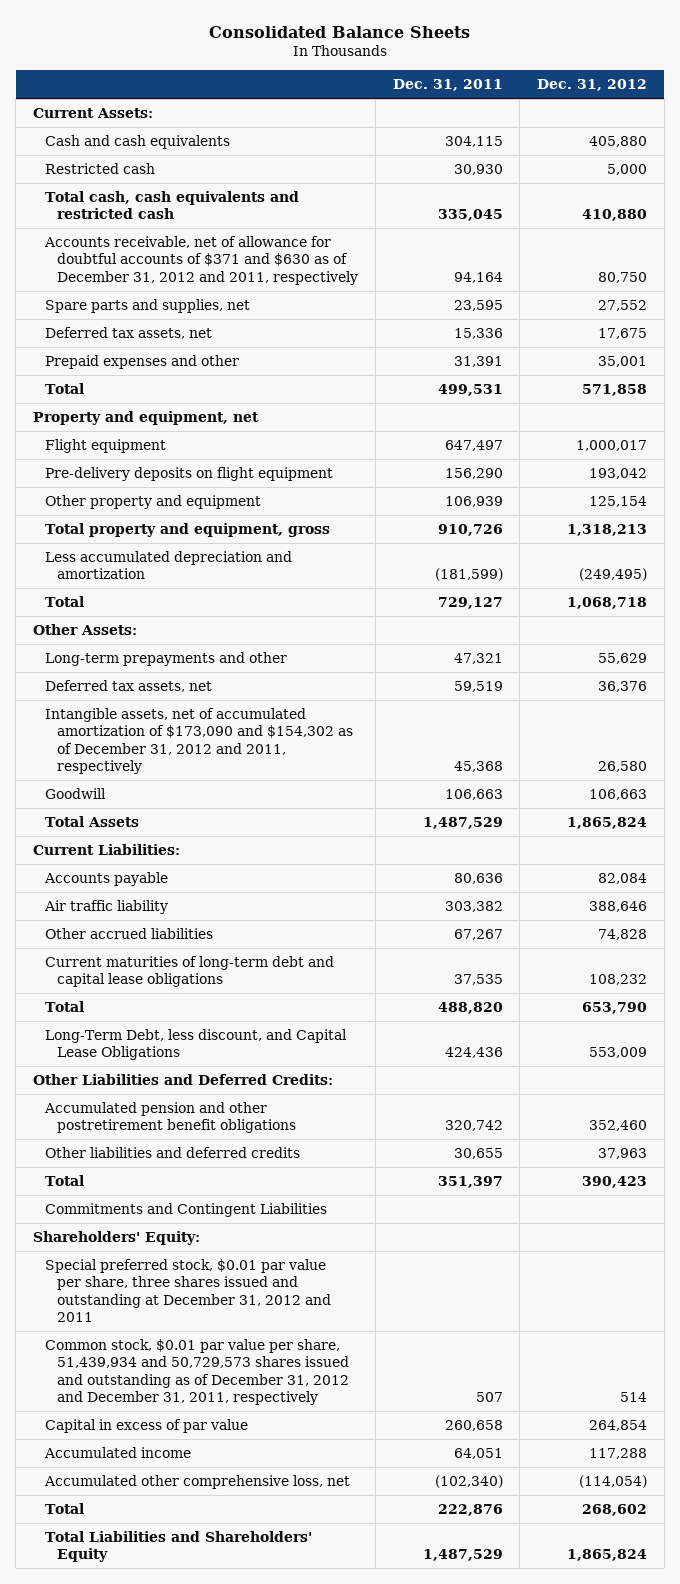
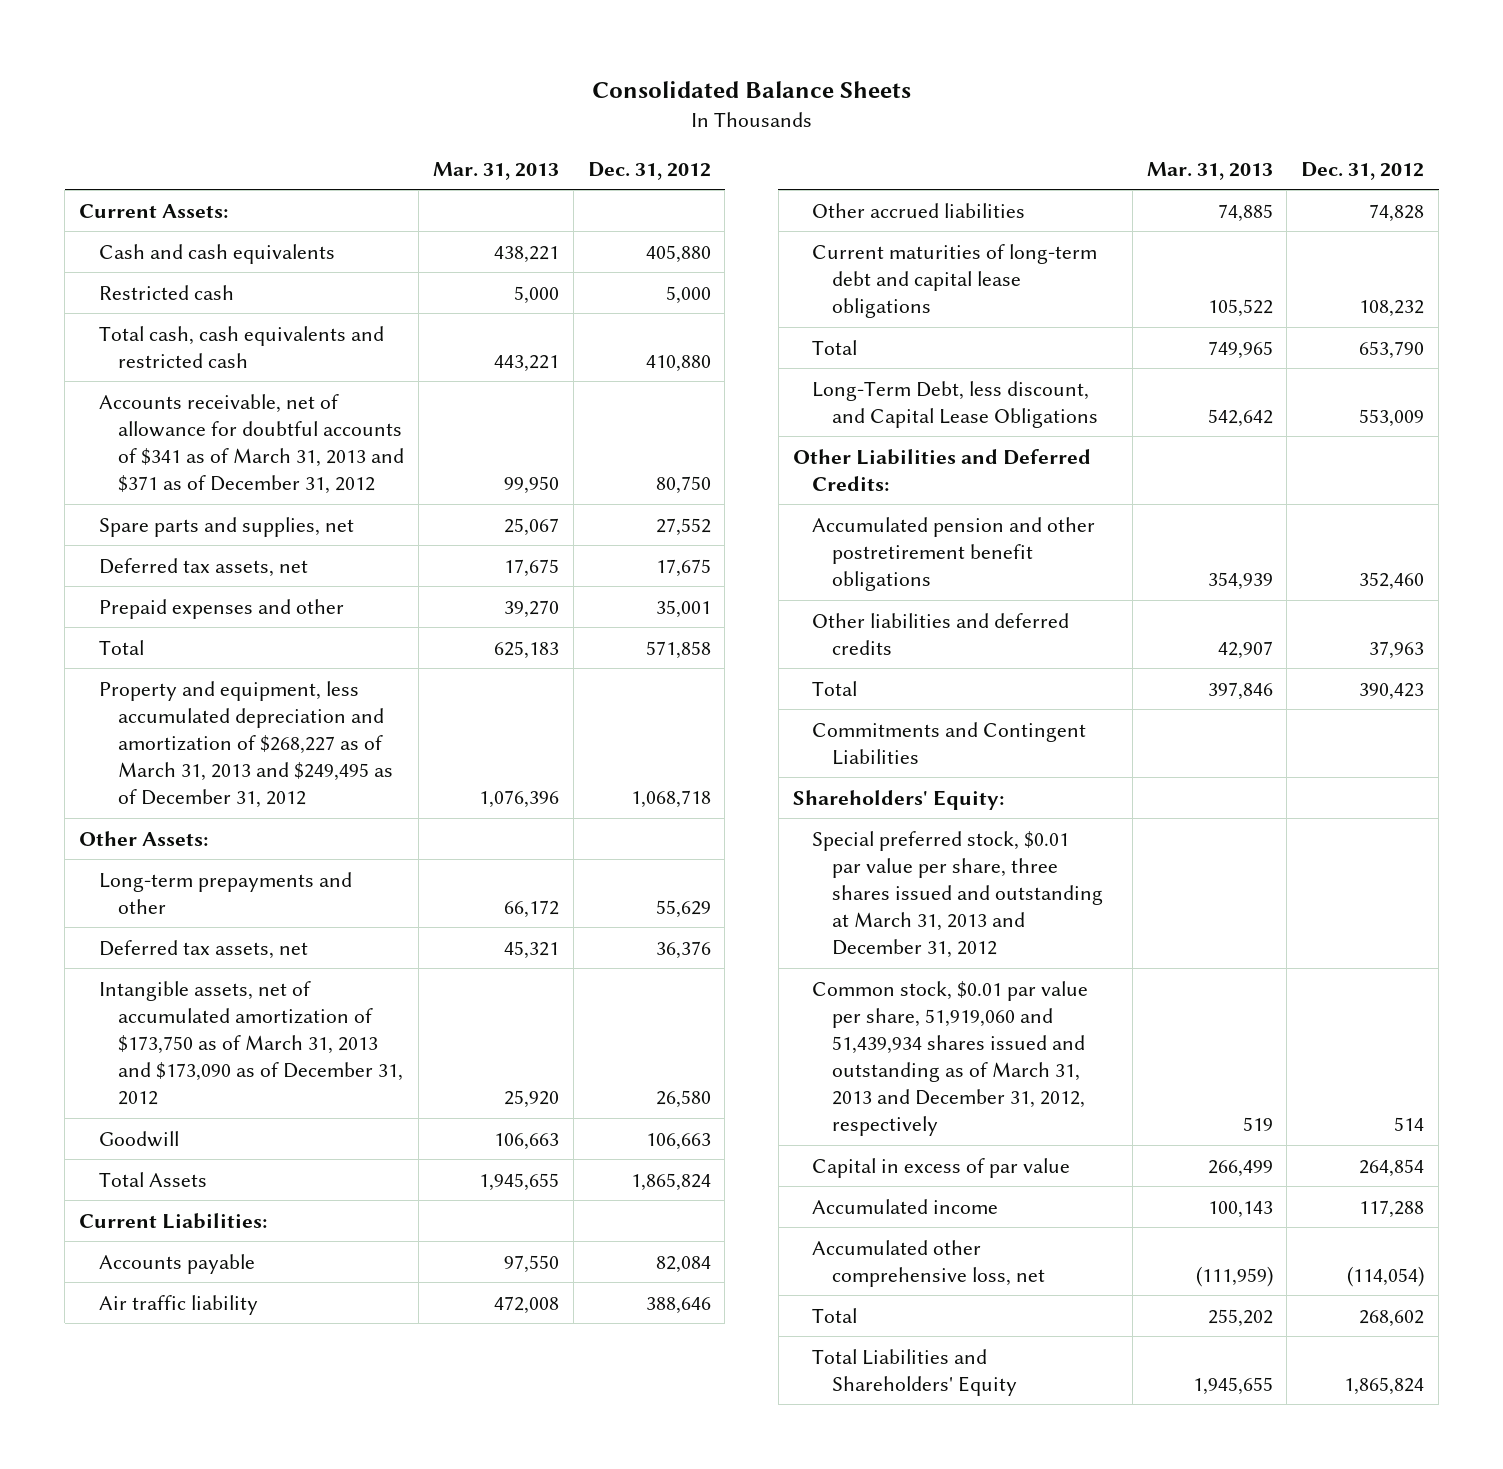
[392,79,503,92] Dec. 31, 2011 -> none
none -> [432,161,559,180] Mar. 31, 2013
[44,236,359,285] Accounts receivable, net of allowance for doubtful accounts of $371 and $630 as of December 31, 2012 and 2011, respectively -> [98,393,404,495] Accounts receivable, net of allowance for doubtful accounts of $341 as of March 31, 2013 and $371 as of December 31, 2012
[33,411,260,426] Property and equipment, net -> none
[45,439,167,454] Flight equipment -> none
[45,467,334,482] Pre-delivery deposits on flight equipment -> none
[45,495,262,510] Other property and equipment -> none
[45,523,331,538] Total property and equipment, gross -> none
[45,551,293,580] Less accumulated depreciation and amortization -> none
[45,596,85,608] Total -> [98,680,393,809] Property and equipment, less accumulated depreciation and amortization of $268,227 as of March 31, 2013 and $249,495 as of December 31, 2012
[45,708,354,774] Intangible assets, net of accumulated amortization of $173,090 and $154,302 as of December 31, 2012 and 2011, respectively -> [98,980,403,1106] Intangible assets, net of accumulated amortization of $173,750 as of March 31, 2013 and $173,090 as of December 31, 2012
[45,1259,332,1322] Special preferred stock, $0.01 par value per share, three shares issued and outstanding at December 31, 2012 and 2011 -> [812,830,1103,959] Special preferred stock, $0.01 par value per share, three shares issued and outstanding at March 31, 2013 and December 31, 2012
[45,1339,350,1405] Common stock, $0.01 par value per share, 51,439,934 and 50,729,573 shares issued and outstanding as of December 31, 2012 and December 31, 2011, respectively -> [812,980,1089,1137] Common stock, $0.01 par value per share, 51,919,060 and 51,439,934 shares issued and outstanding as of March 31, 2013 and December 31, 2012, respectively

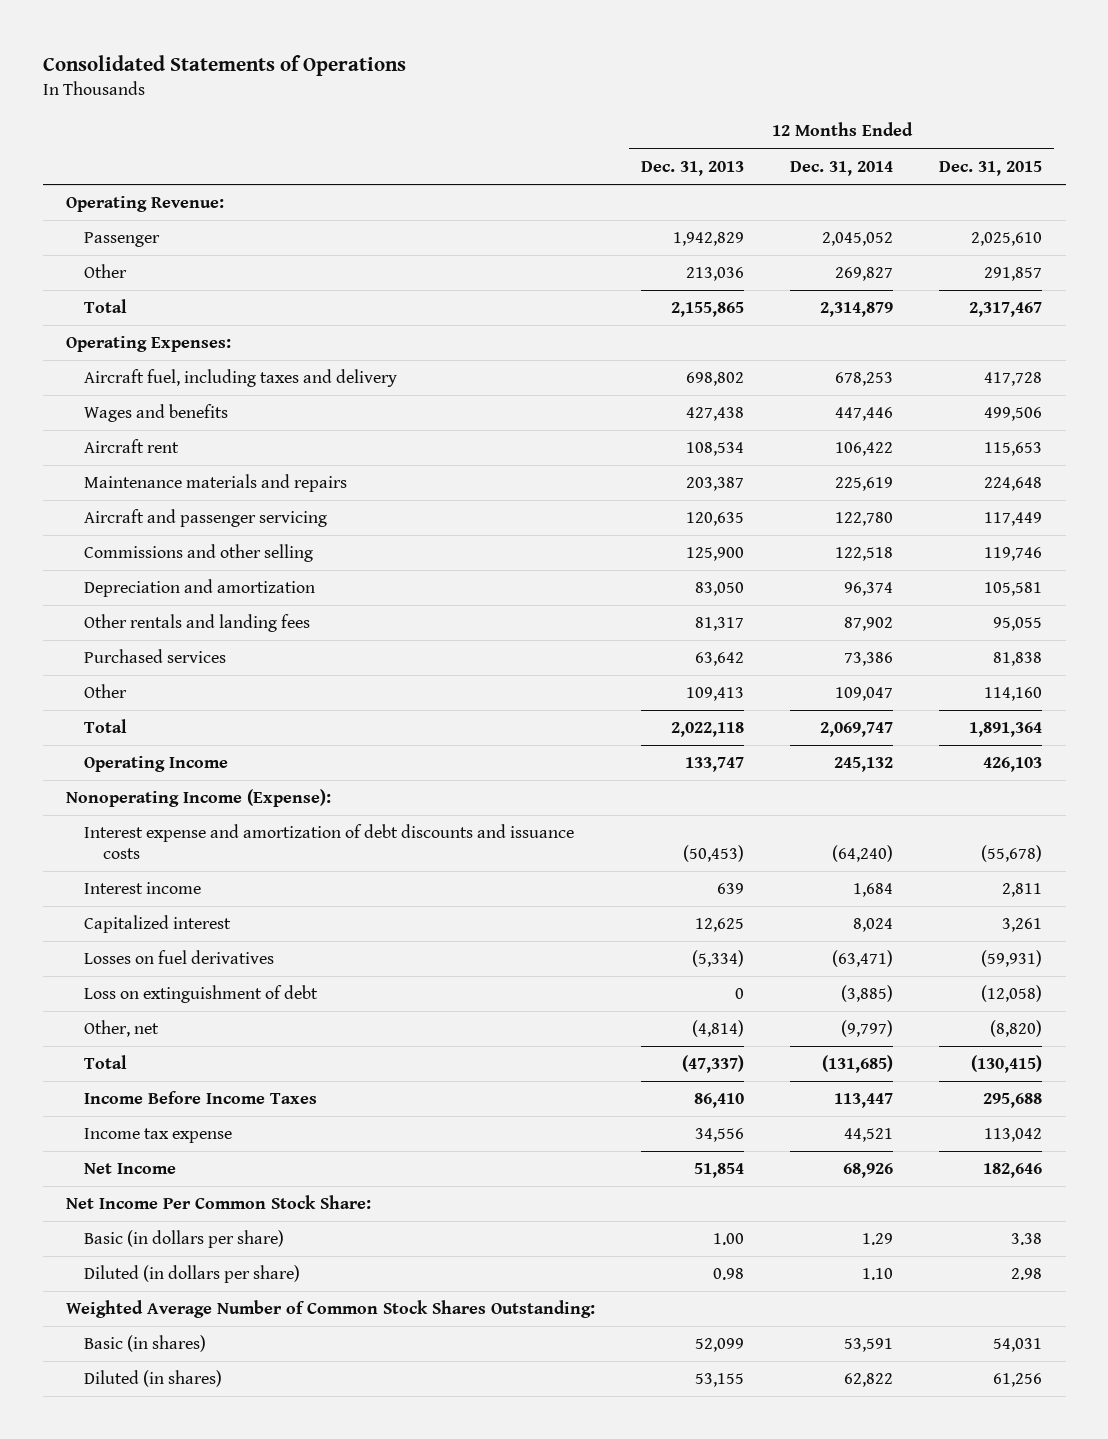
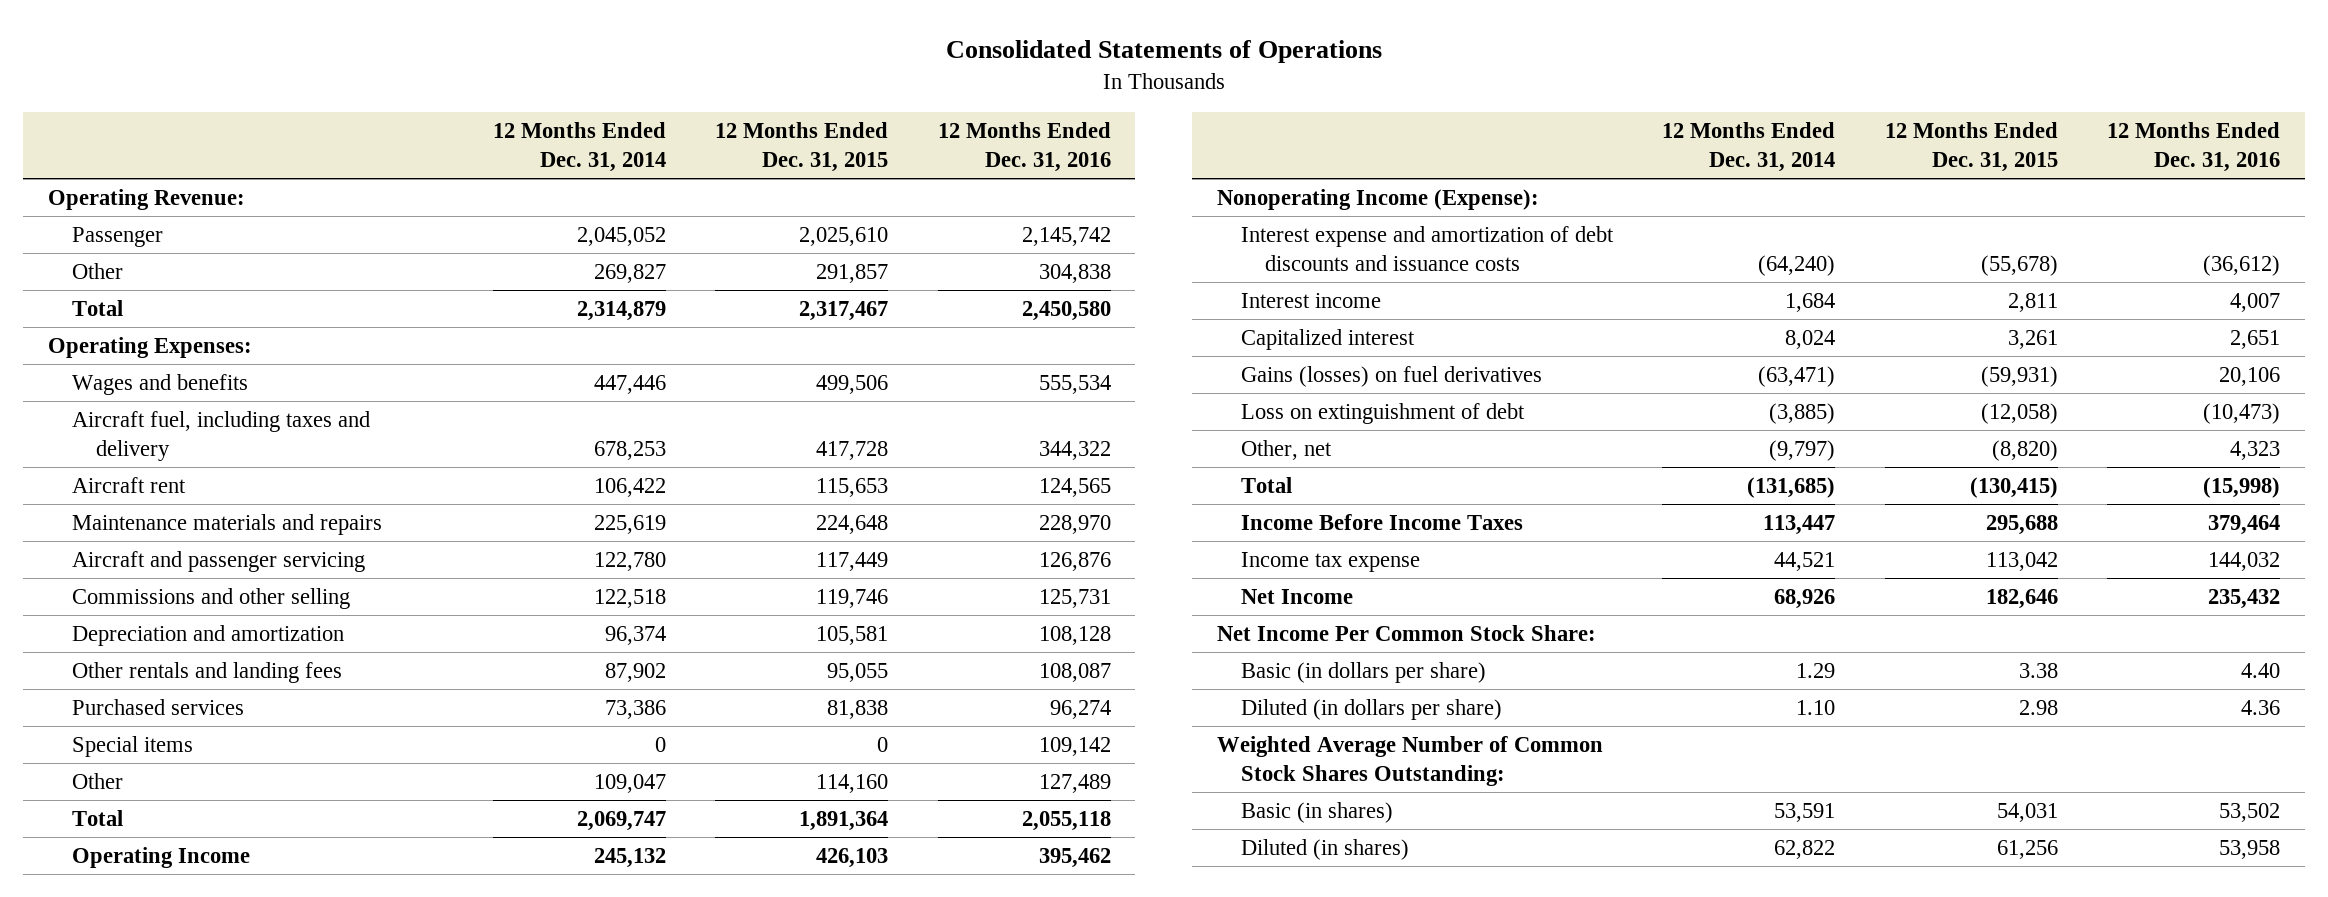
[640,160,744,176] Dec. 31, 2013 -> none
none -> [937,121,1111,172] 12 Months Ended Dec. 31, 2016
[84,369,398,388] Aircraft fuel, including taxes and delivery -> [71,411,370,462] Aircraft fuel, including taxes and delivery
none -> [71,736,193,758] Special items
[84,950,275,965] Losses on fuel derivatives -> [1240,366,1542,388] Gains (losses) on fuel derivatives

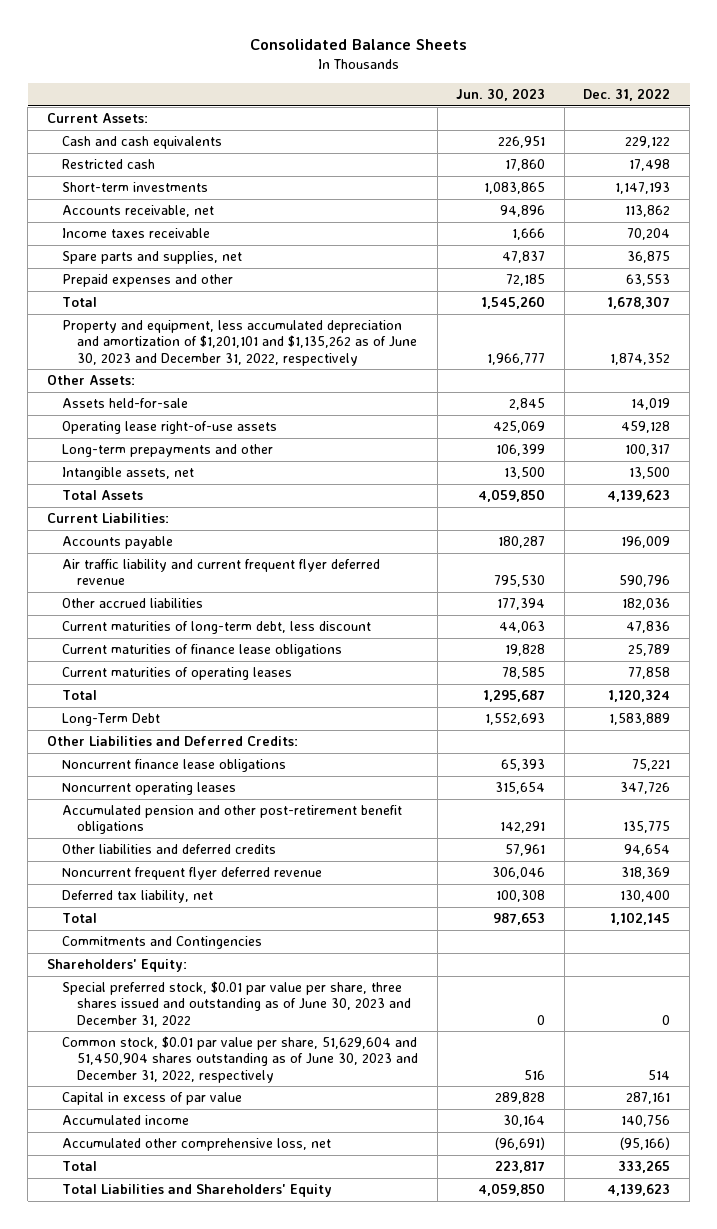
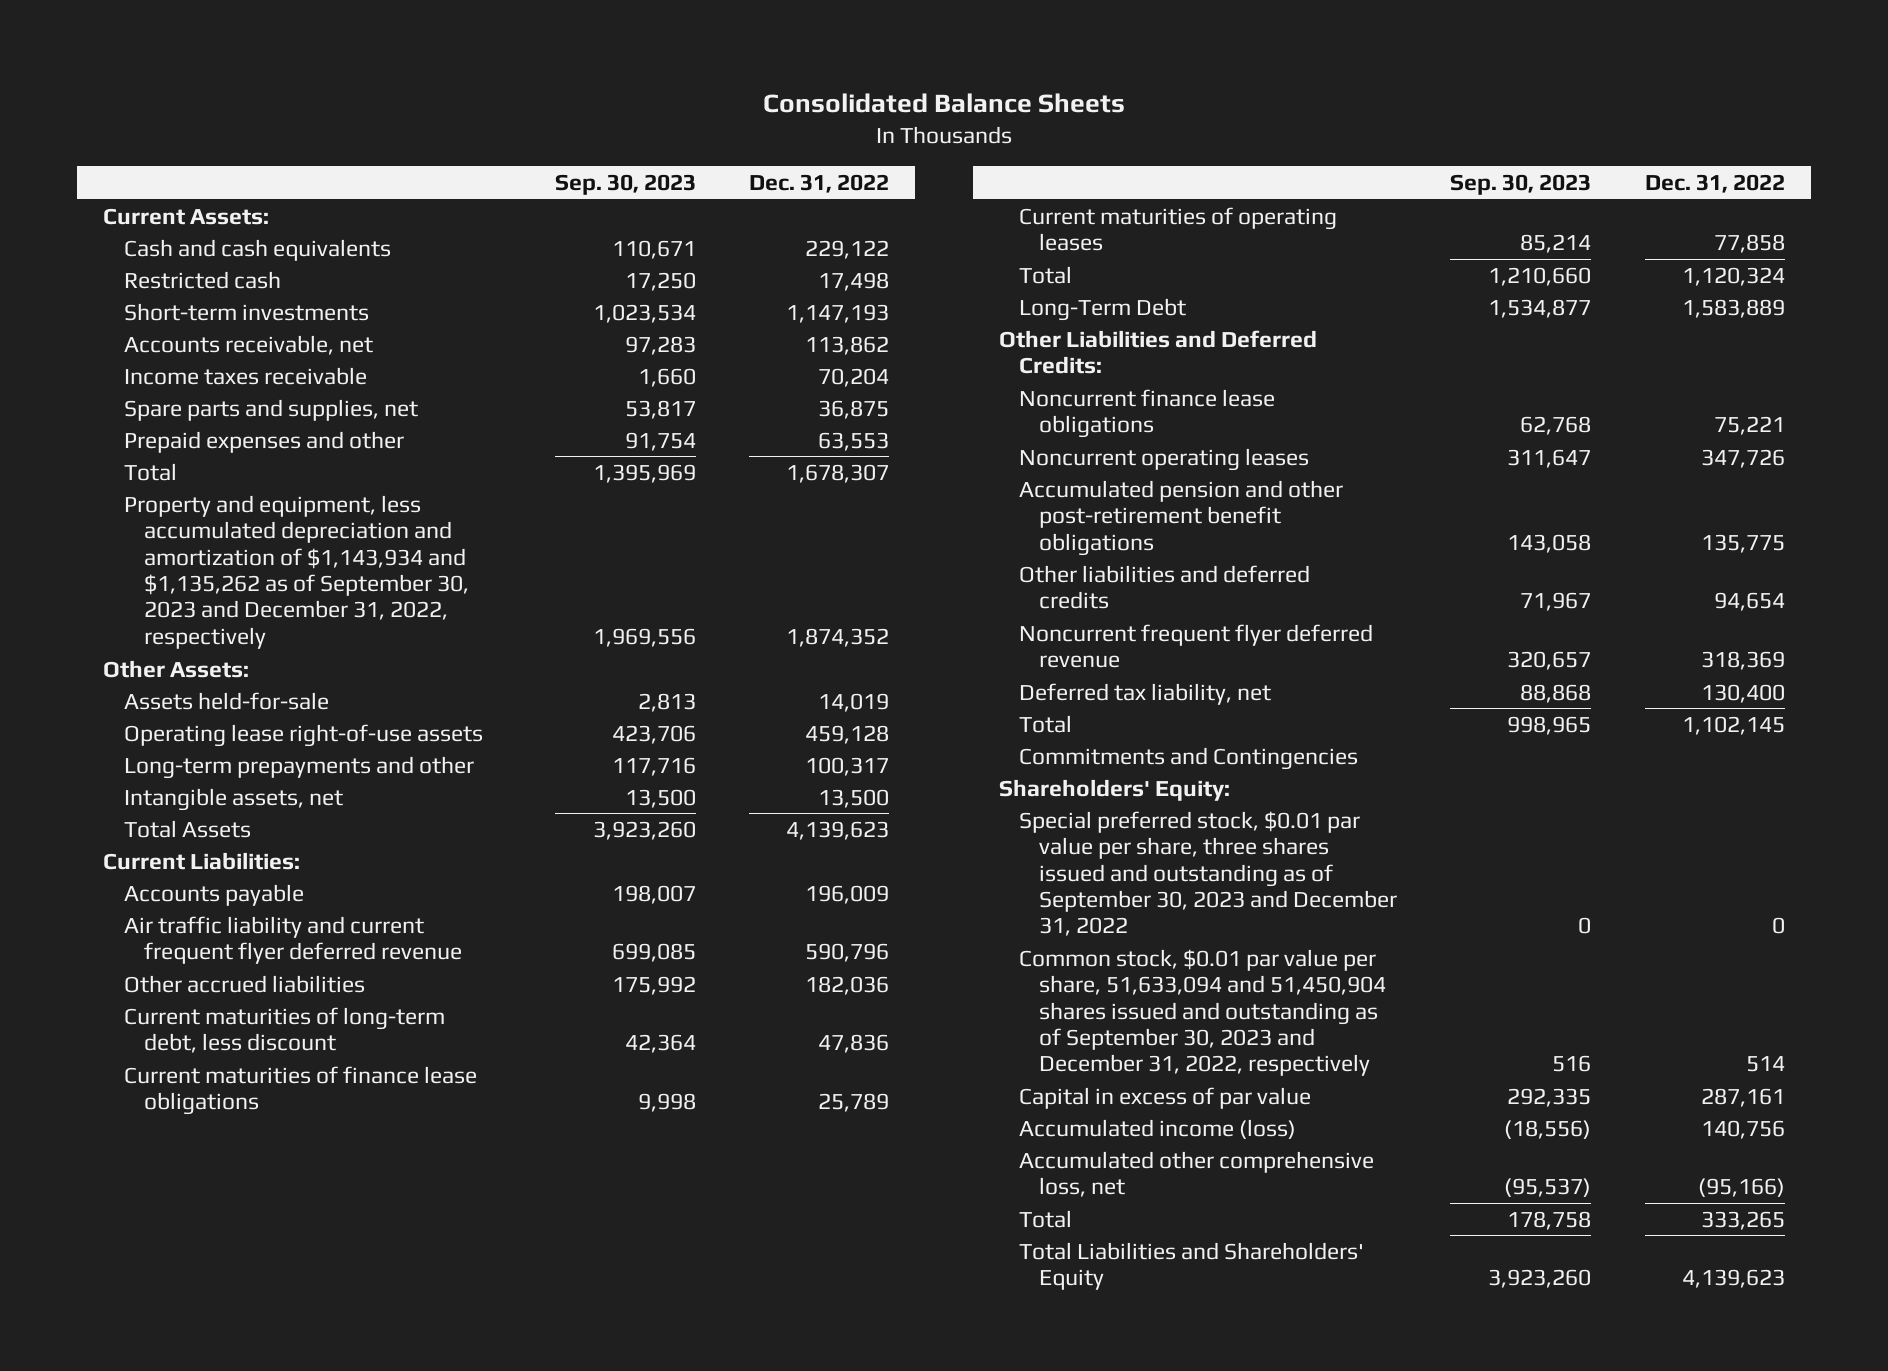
[456,88,546,102] Jun. 30, 2023 -> none
none -> [554,173,696,195] Sep. 30, 2023
[62,320,418,366] Property and equipment, less accumulated depreciation and amortization of $1,201,101 and $1,135,262 as of June 30, 2023 and December 31, 2022, respectively -> [123,494,469,649] Property and equipment, less accumulated depreciation and amortization of $1,143,934 and $1,135,262 as of September 30, 2023 and December 31, 2022, respectively
[62,981,412,1027] Special preferred stock, $0.01 par value per share, three shares issued and outstanding as of June 30, 2023 and December 31, 2022 -> [1019,810,1398,937] Special preferred stock, $0.01 par value per share, three shares issued and outstanding as of September 30, 2023 and December 31, 2022
[62,1036,419,1083] Common stock, $0.01 par value per share, 51,629,604 and 51,450,904 shares outstanding as of June 30, 2023 and December 31, 2022, respectively -> [1019,948,1387,1077] Common stock, $0.01 par value per share, 51,633,094 and 51,450,904 shares issued and outstanding as of September 30, 2023 and December 31, 2022, respectively
[62,1115,190,1126] Accumulated income -> [1019,1118,1297,1139] Accumulated income (loss)

